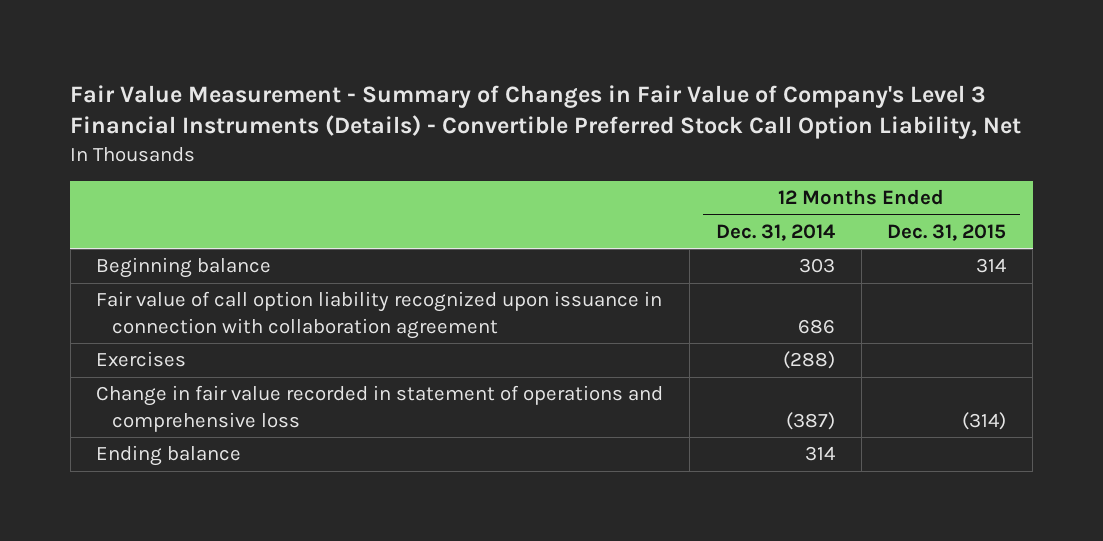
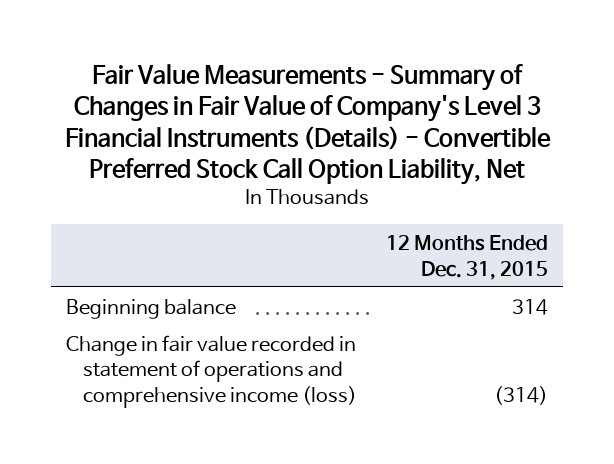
[70,84,1022,140] Fair Value Measurement - Summary of Changes in Fair Value of Company's Level 3 Financial Instruments (Details) - Convertible Preferred Stock Call Option Liability, Net -> [64,63,551,185] Fair Value Measurements - Summary of Changes in Fair Value of Company's Level 3 Financial Instruments (Details) - Convertible Preferred Stock Call Option Liability, Net
[715,223,835,241] Dec. 31, 2014 -> none
[96,291,663,339] Fair value of call option liability recognized upon issuance in connection with collaboration agreement -> none
[96,351,187,368] Exercises -> none
[96,445,242,467] Ending balance -> none
[96,385,664,432] Change in fair value recorded in statement of operations and comprehensive loss -> [65,334,357,408] Change in fair value recorded in statement of operations and comprehensive income (loss)

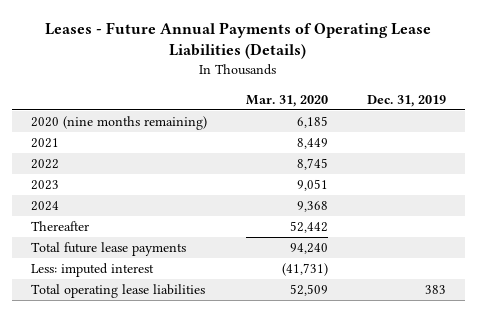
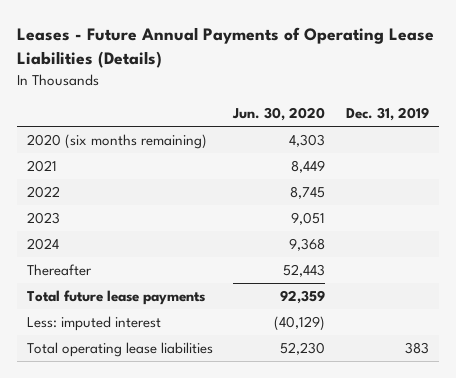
[245,94,328,107] Mar. 31, 2020 -> none
none -> [232,107,326,122] Jun. 30, 2020
[31,116,208,131] 2020 (nine months remaining) -> [27,134,208,150] 2020 (six months remaining)

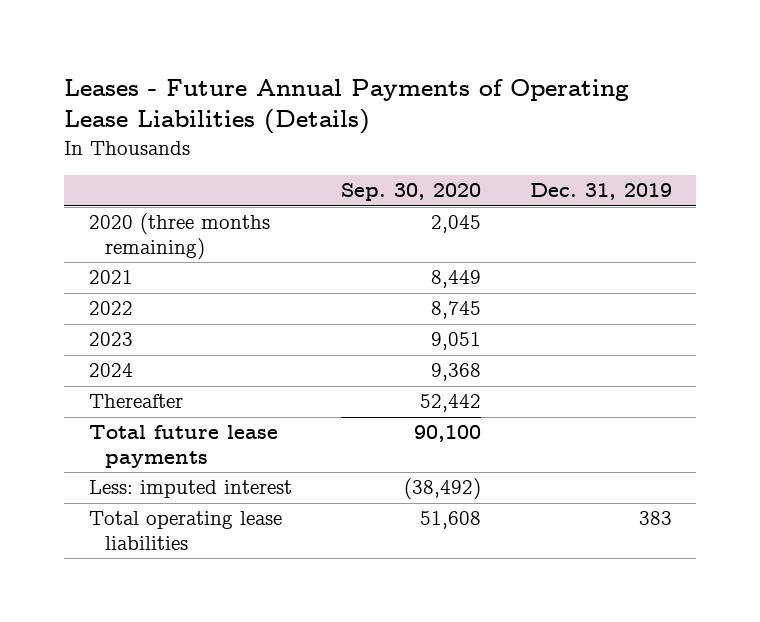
[232,107,326,122] Jun. 30, 2020 -> none
none -> [340,183,481,202] Sep. 30, 2020
[27,134,208,150] 2020 (six months remaining) -> [88,213,270,261] 2020 (three months remaining)

